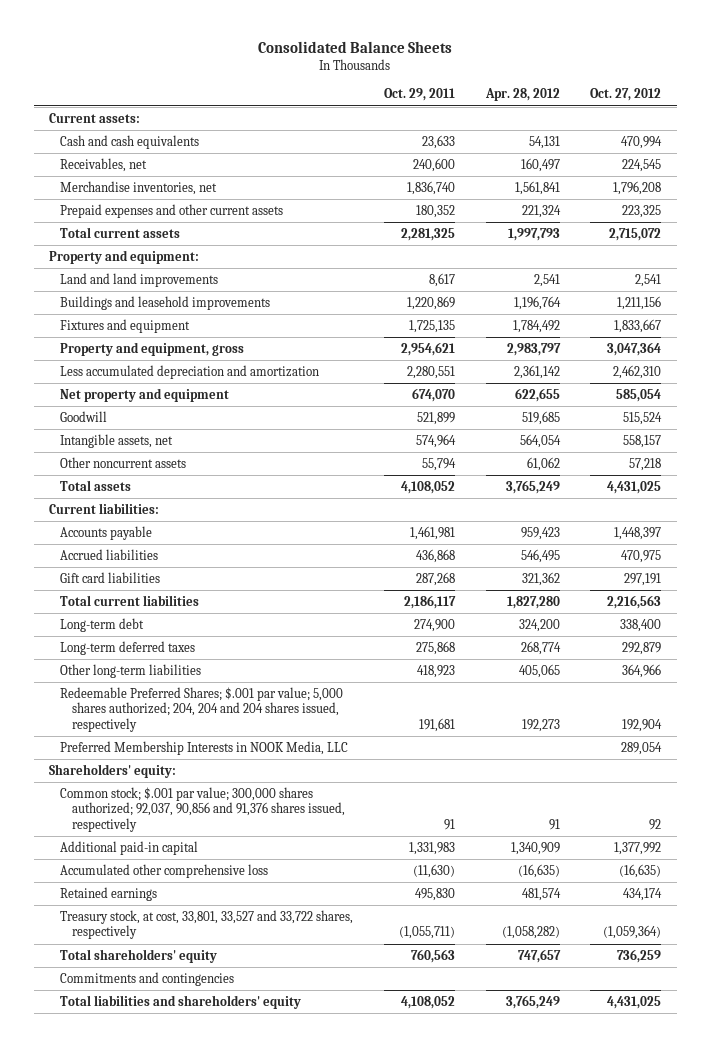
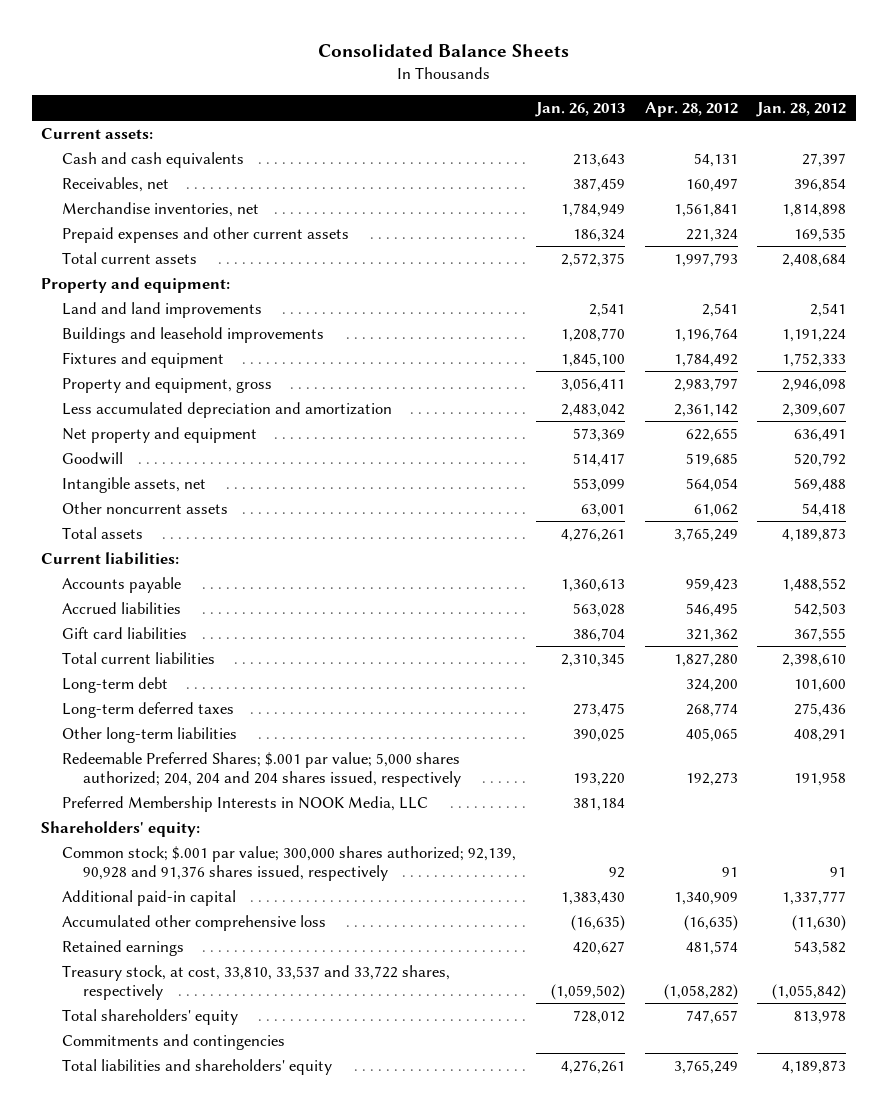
[383,88,455,102] Oct. 29, 2011 -> none
[590,88,662,102] Oct. 27, 2012 -> none
none -> [534,102,625,118] Jan. 26, 2013
none -> [756,102,847,118] Jan. 28, 2012
[60,786,345,832] Common stock; $.001 par value; 300,000 shares authorized; 92,037, 90,856 and 91,376 shares issued, respectively -> [62,845,517,882] Common stock; $.001 par value; 300,000 shares authorized; 92,139, 90,928 and 91,376 shares issued, respectively
[60,909,354,940] Treasury stock, at cost, 33,801, 33,527 and 33,722 shares, respectively -> [62,964,451,1001] Treasury stock, at cost, 33,810, 33,537 and 33,722 shares, respectively

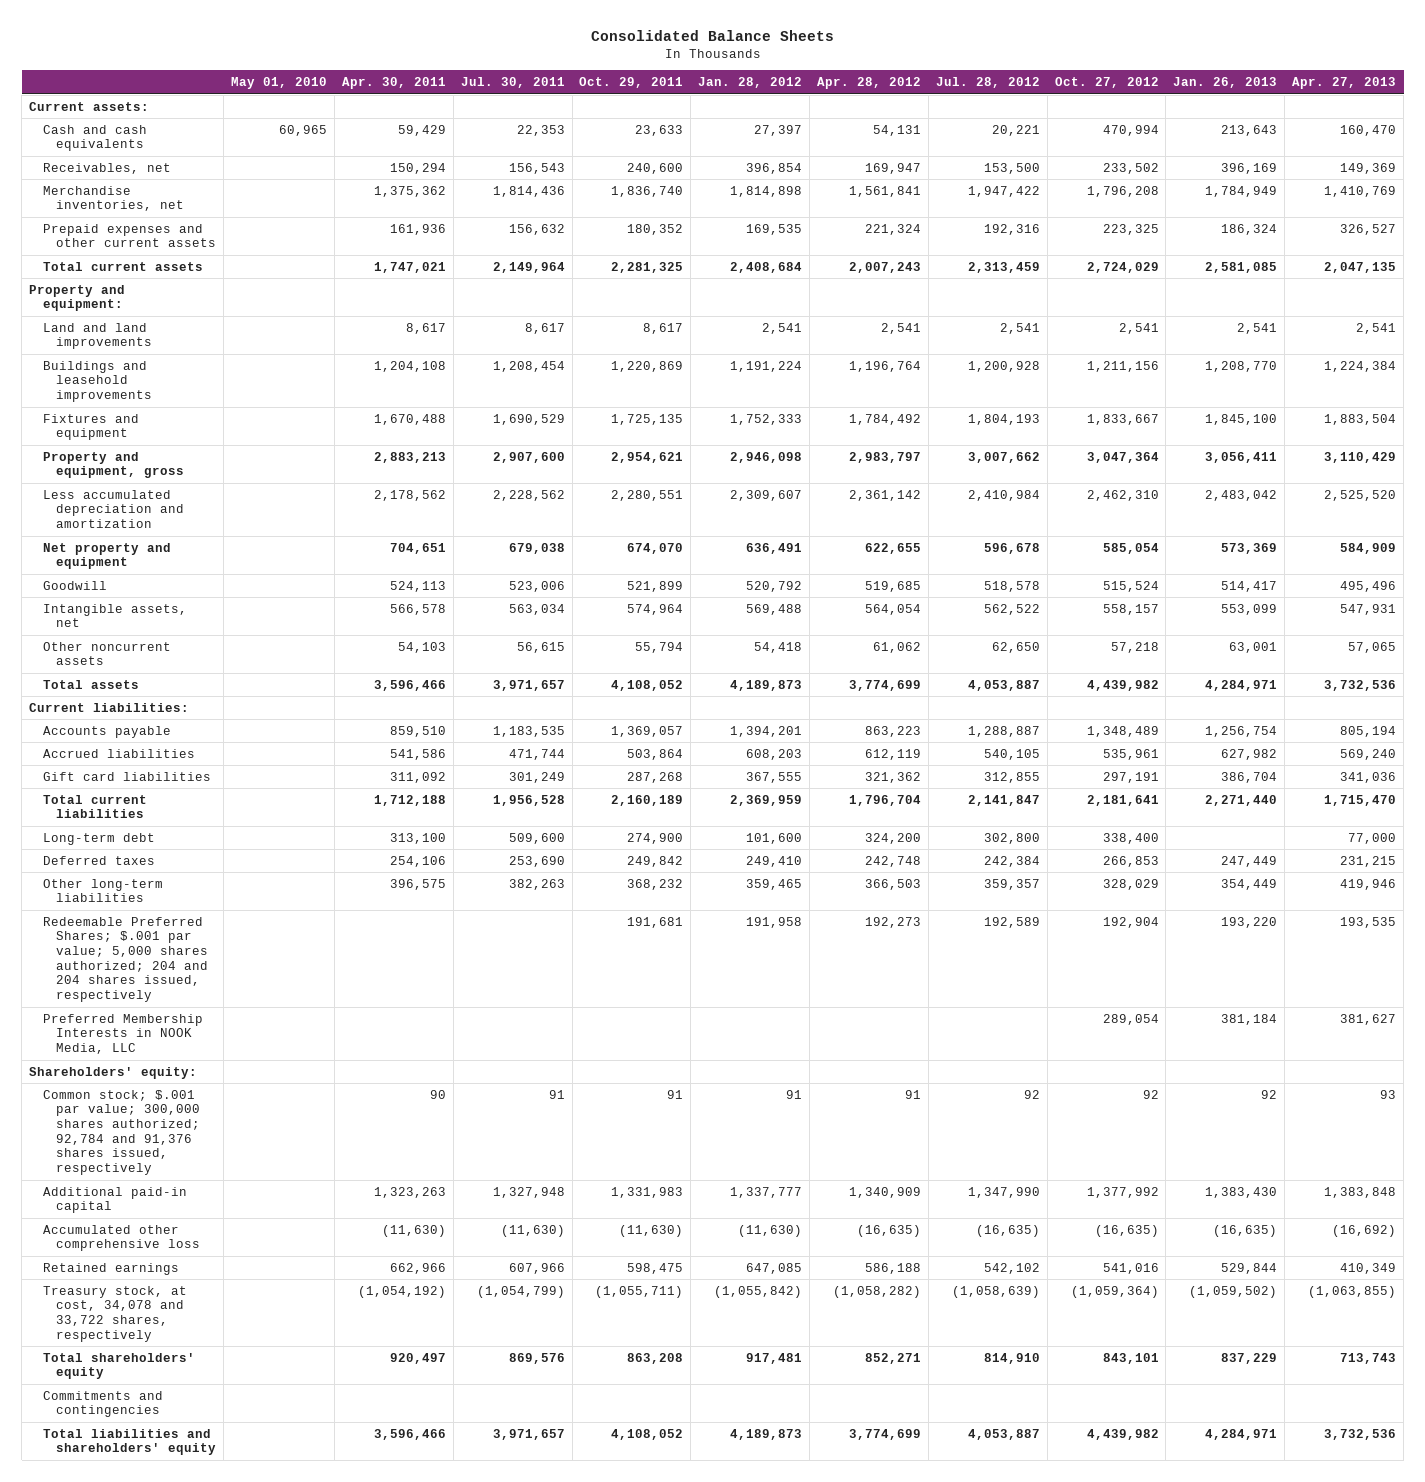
none -> [231,77,328,90] May 01, 2010
none -> [341,77,446,90] Apr. 30, 2011
none -> [460,77,565,89] Jul. 30, 2011
none -> [579,77,684,89] Oct. 29, 2011
none -> [935,77,1040,89] Jul. 28, 2012
none -> [1054,77,1159,89] Oct. 27, 2012
none -> [1292,77,1397,90] Apr. 27, 2013
[572,177,625,192] 387,459 -> [1221,162,1278,174] 396,169
[685,177,738,192] 160,497 -> [865,162,922,174] 169,947
[560,252,625,267] 2,572,375 -> [1205,261,1278,273] 2,581,085
[673,252,738,267] 1,997,793 -> [849,261,922,273] 2,007,243
[560,527,625,542] 4,276,261 -> [1205,679,1278,691] 4,284,971
[673,527,738,542] 3,765,249 -> [849,679,922,691] 3,774,699
[560,578,625,592] 1,360,613 -> [1205,725,1278,737] 1,256,754
[685,577,738,592] 959,423 -> [865,725,922,737] 863,223
[782,577,847,592] 1,488,552 -> [730,725,803,737] 1,394,201
[572,602,625,617] 563,028 -> [1221,748,1278,760] 627,982
[685,602,738,617] 546,495 -> [865,748,922,760] 612,119
[794,602,847,617] 542,503 -> [746,748,803,760] 608,203
[560,652,625,667] 2,310,345 -> [1205,794,1278,806] 2,271,440
[673,652,738,667] 1,827,280 -> [849,794,922,806] 1,796,704
[782,653,847,667] 2,398,610 -> [730,794,803,806] 2,369,959
[62,701,235,718] Long-term deferred taxes -> [42,855,155,865] Deferred taxes
[572,702,625,717] 273,475 -> [1221,855,1278,867] 247,449
[685,702,738,717] 268,774 -> [865,855,922,867] 242,748
[794,702,847,717] 275,436 -> [746,855,803,867] 249,410
[572,727,625,742] 390,025 -> [1221,878,1278,890] 354,449
[685,727,738,742] 405,065 -> [865,878,922,890] 366,503
[794,728,847,742] 408,291 -> [746,878,803,890] 359,465
[62,751,461,788] Redeemable Preferred Shares; $.001 par value; 5,000 shares authorized; 204, 204 and 204 shares issued, respectively -> [42,916,209,1003] Redeemable Preferred Shares; $.001 par value; 5,000 shares authorized; 204 and 204 shares issued, respectively
[62,845,517,882] Common stock; $.001 par value; 300,000 shares authorized; 92,139, 90,928 and 91,376 shares issued, respectively -> [42,1089,201,1176] Common stock; $.001 par value; 300,000 shares authorized; 92,784 and 91,376 shares issued, respectively
[572,940,625,955] 420,627 -> [1221,1262,1278,1274] 529,844
[685,940,738,955] 481,574 -> [865,1262,922,1274] 586,188
[794,940,847,955] 543,582 -> [746,1262,803,1274] 647,085
[62,964,451,1001] Treasury stock, at cost, 33,810, 33,537 and 33,722 shares, respectively -> [42,1285,187,1342] Treasury stock, at cost, 34,078 and 33,722 shares, respectively
[572,1009,625,1024] 728,012 -> [1221,1352,1278,1364] 837,229
[685,1009,738,1024] 747,657 -> [865,1352,922,1364] 852,271
[794,1009,847,1024] 813,978 -> [746,1352,803,1364] 917,481
[560,1059,625,1074] 4,276,261 -> [1205,1428,1278,1440] 4,284,971
[673,1059,738,1074] 3,765,249 -> [849,1428,922,1440] 3,774,699

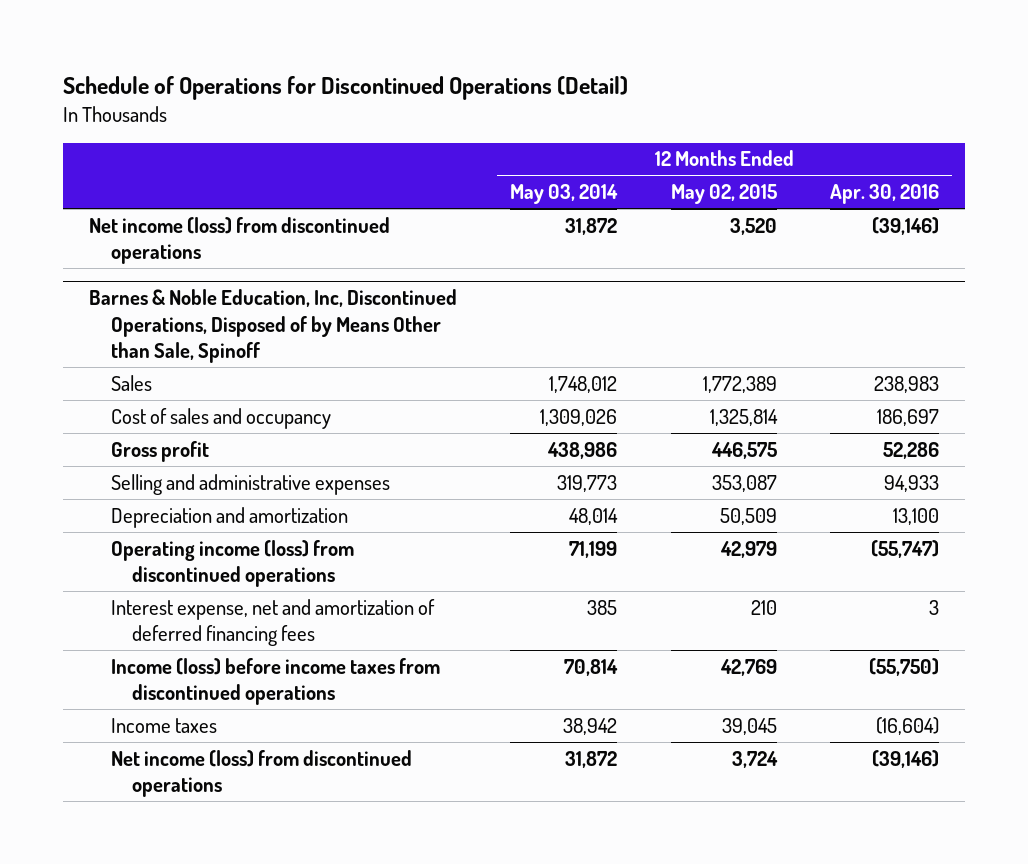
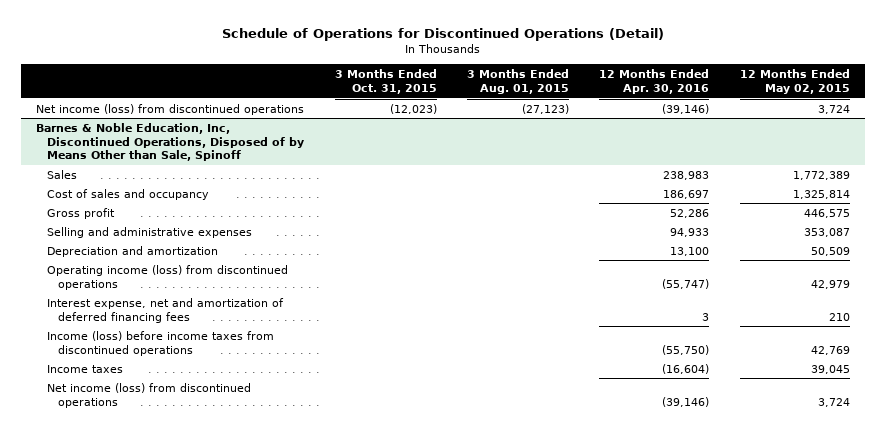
[510,184,619,205] May 03, 2014 -> none
none -> [334,69,437,95] 3 Months Ended Oct. 31, 2015
none -> [467,69,570,95] 3 Months Ended Aug. 01, 2015
[729,217,777,235] 3,520 -> [817,104,850,114] 3,724

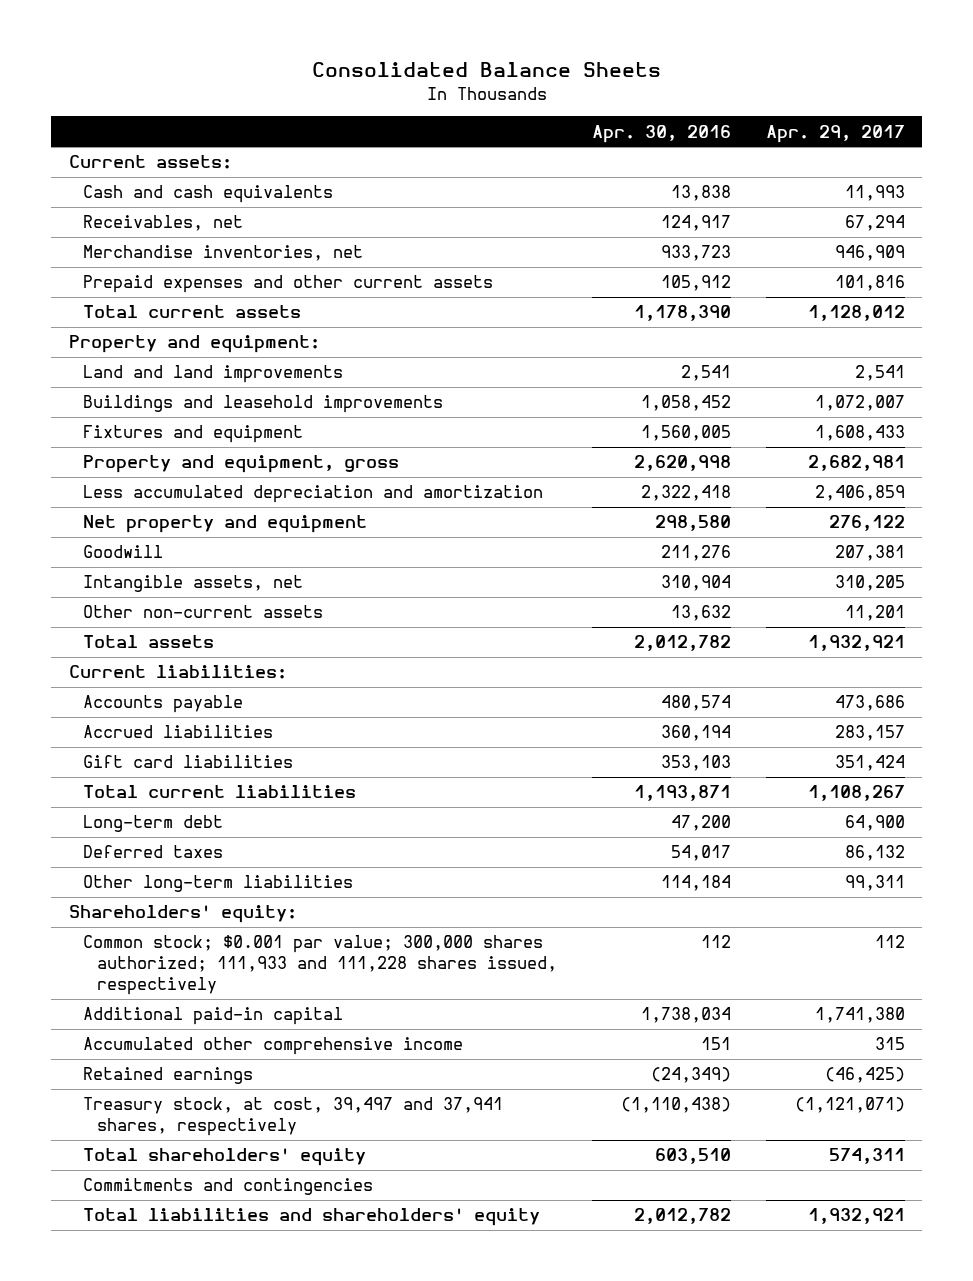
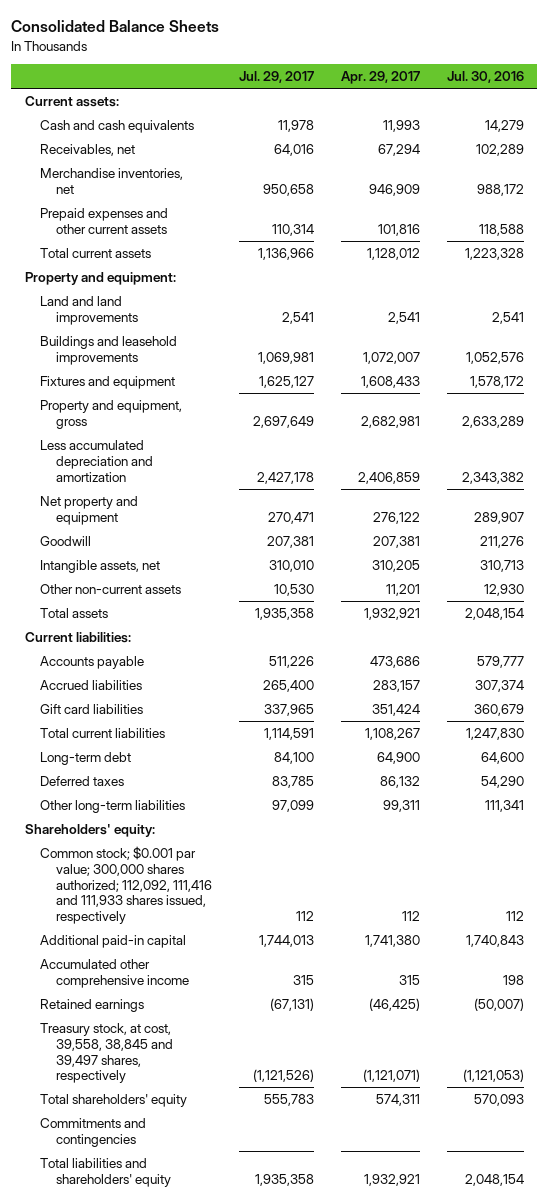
[591,124,731,143] Apr. 30, 2016 -> none
none -> [238,71,314,84] Jul. 29, 2017
none -> [446,71,524,84] Jul. 30, 2016
[82,935,557,996] Common stock; $0.001 par value; 300,000 shares authorized; 111,933 and 111,228 shares issued, respectively -> [40,845,213,925] Common stock; $0.001 par value; 300,000 shares authorized; 112,092, 111,416 and 111,933 shares issued, respectively
[82,1097,503,1137] Treasury stock, at cost, 39,497 and 37,941 shares, respectively -> [40,1022,174,1084] Treasury stock, at cost, 39,558, 38,845 and 39,497 shares, respectively

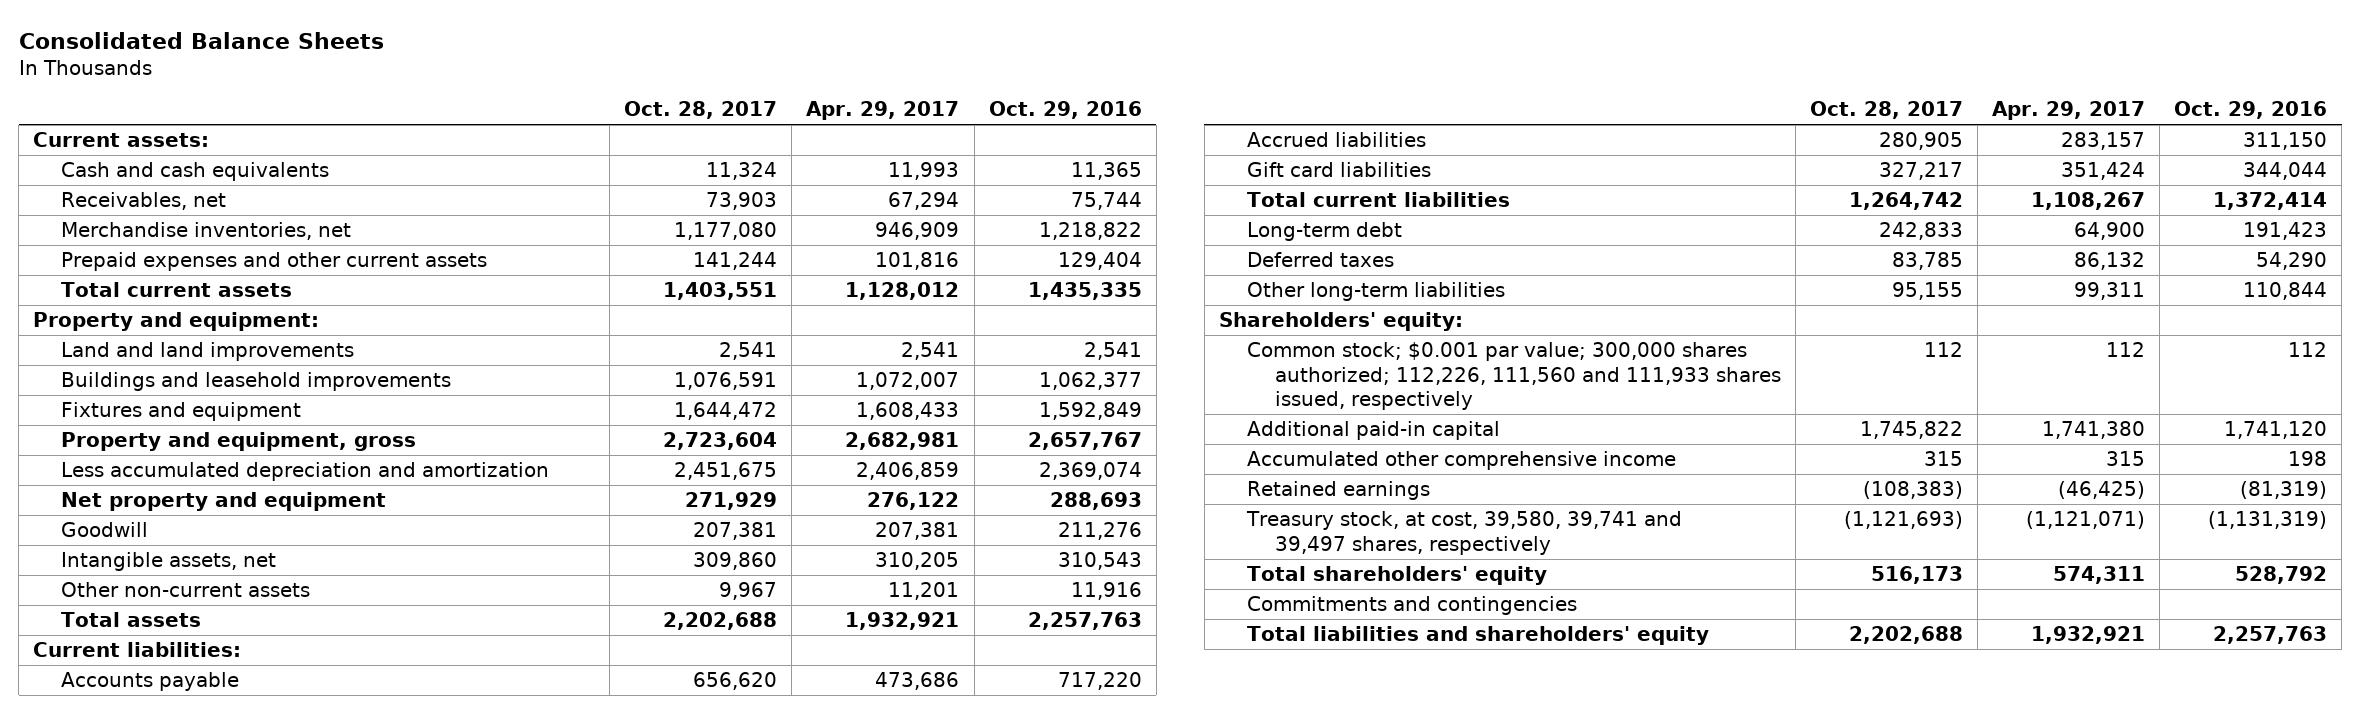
[238,71,314,84] Jul. 29, 2017 -> none
[446,71,524,84] Jul. 30, 2016 -> none
none -> [624,101,778,120] Oct. 28, 2017
none -> [988,101,1142,120] Oct. 29, 2016
[40,845,213,925] Common stock; $0.001 par value; 300,000 shares authorized; 112,092, 111,416 and 111,933 shares issued, respectively -> [1246,342,1781,411] Common stock; $0.001 par value; 300,000 shares authorized; 112,226, 111,560 and 111,933 shares issued, respectively
[40,1022,174,1084] Treasury stock, at cost, 39,558, 38,845 and 39,497 shares, respectively -> [1245,511,1682,555] Treasury stock, at cost, 39,580, 39,741 and 39,497 shares, respectively

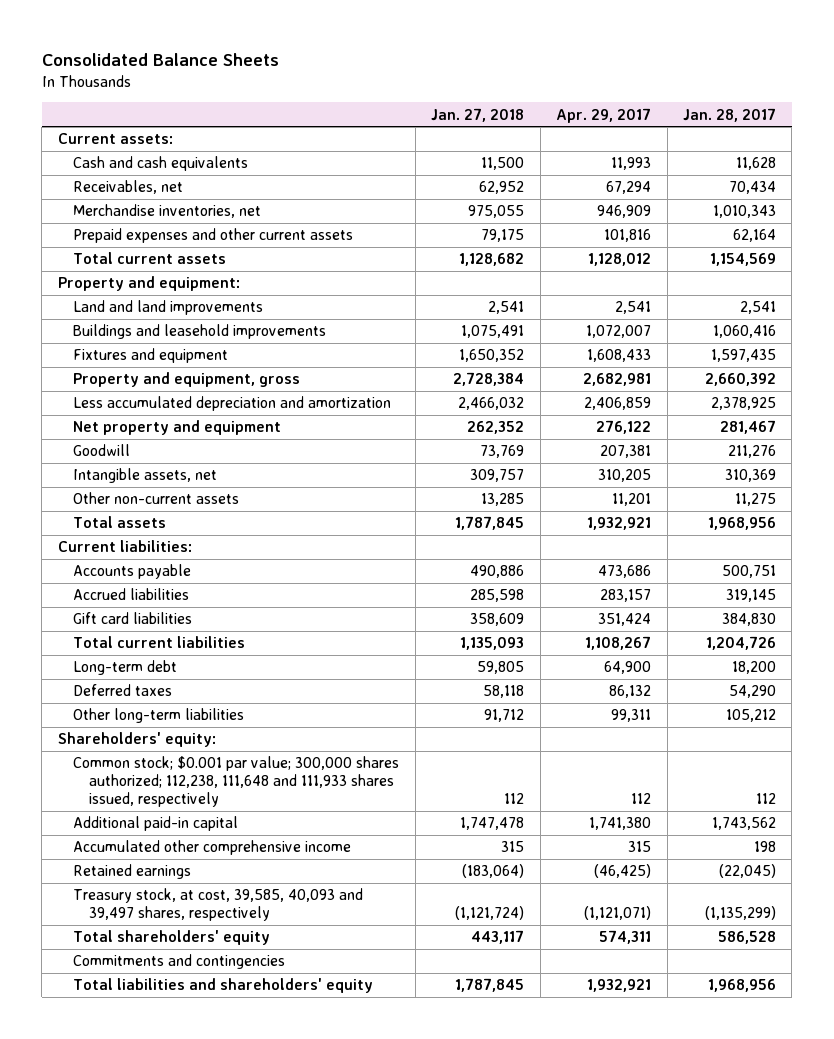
[624,101,778,120] Oct. 28, 2017 -> none
[988,101,1142,120] Oct. 29, 2016 -> none
none -> [431,107,525,122] Jan. 27, 2018
none -> [682,107,776,122] Jan. 28, 2017
[1246,342,1781,411] Common stock; $0.001 par value; 300,000 shares authorized; 112,226, 111,560 and 111,933 shares issued, respectively -> [73,756,400,808] Common stock; $0.001 par value; 300,000 shares authorized; 112,238, 111,648 and 111,933 shares issued, respectively
[1245,511,1682,555] Treasury stock, at cost, 39,580, 39,741 and 39,497 shares, respectively -> [73,888,364,922] Treasury stock, at cost, 39,585, 40,093 and 39,497 shares, respectively

